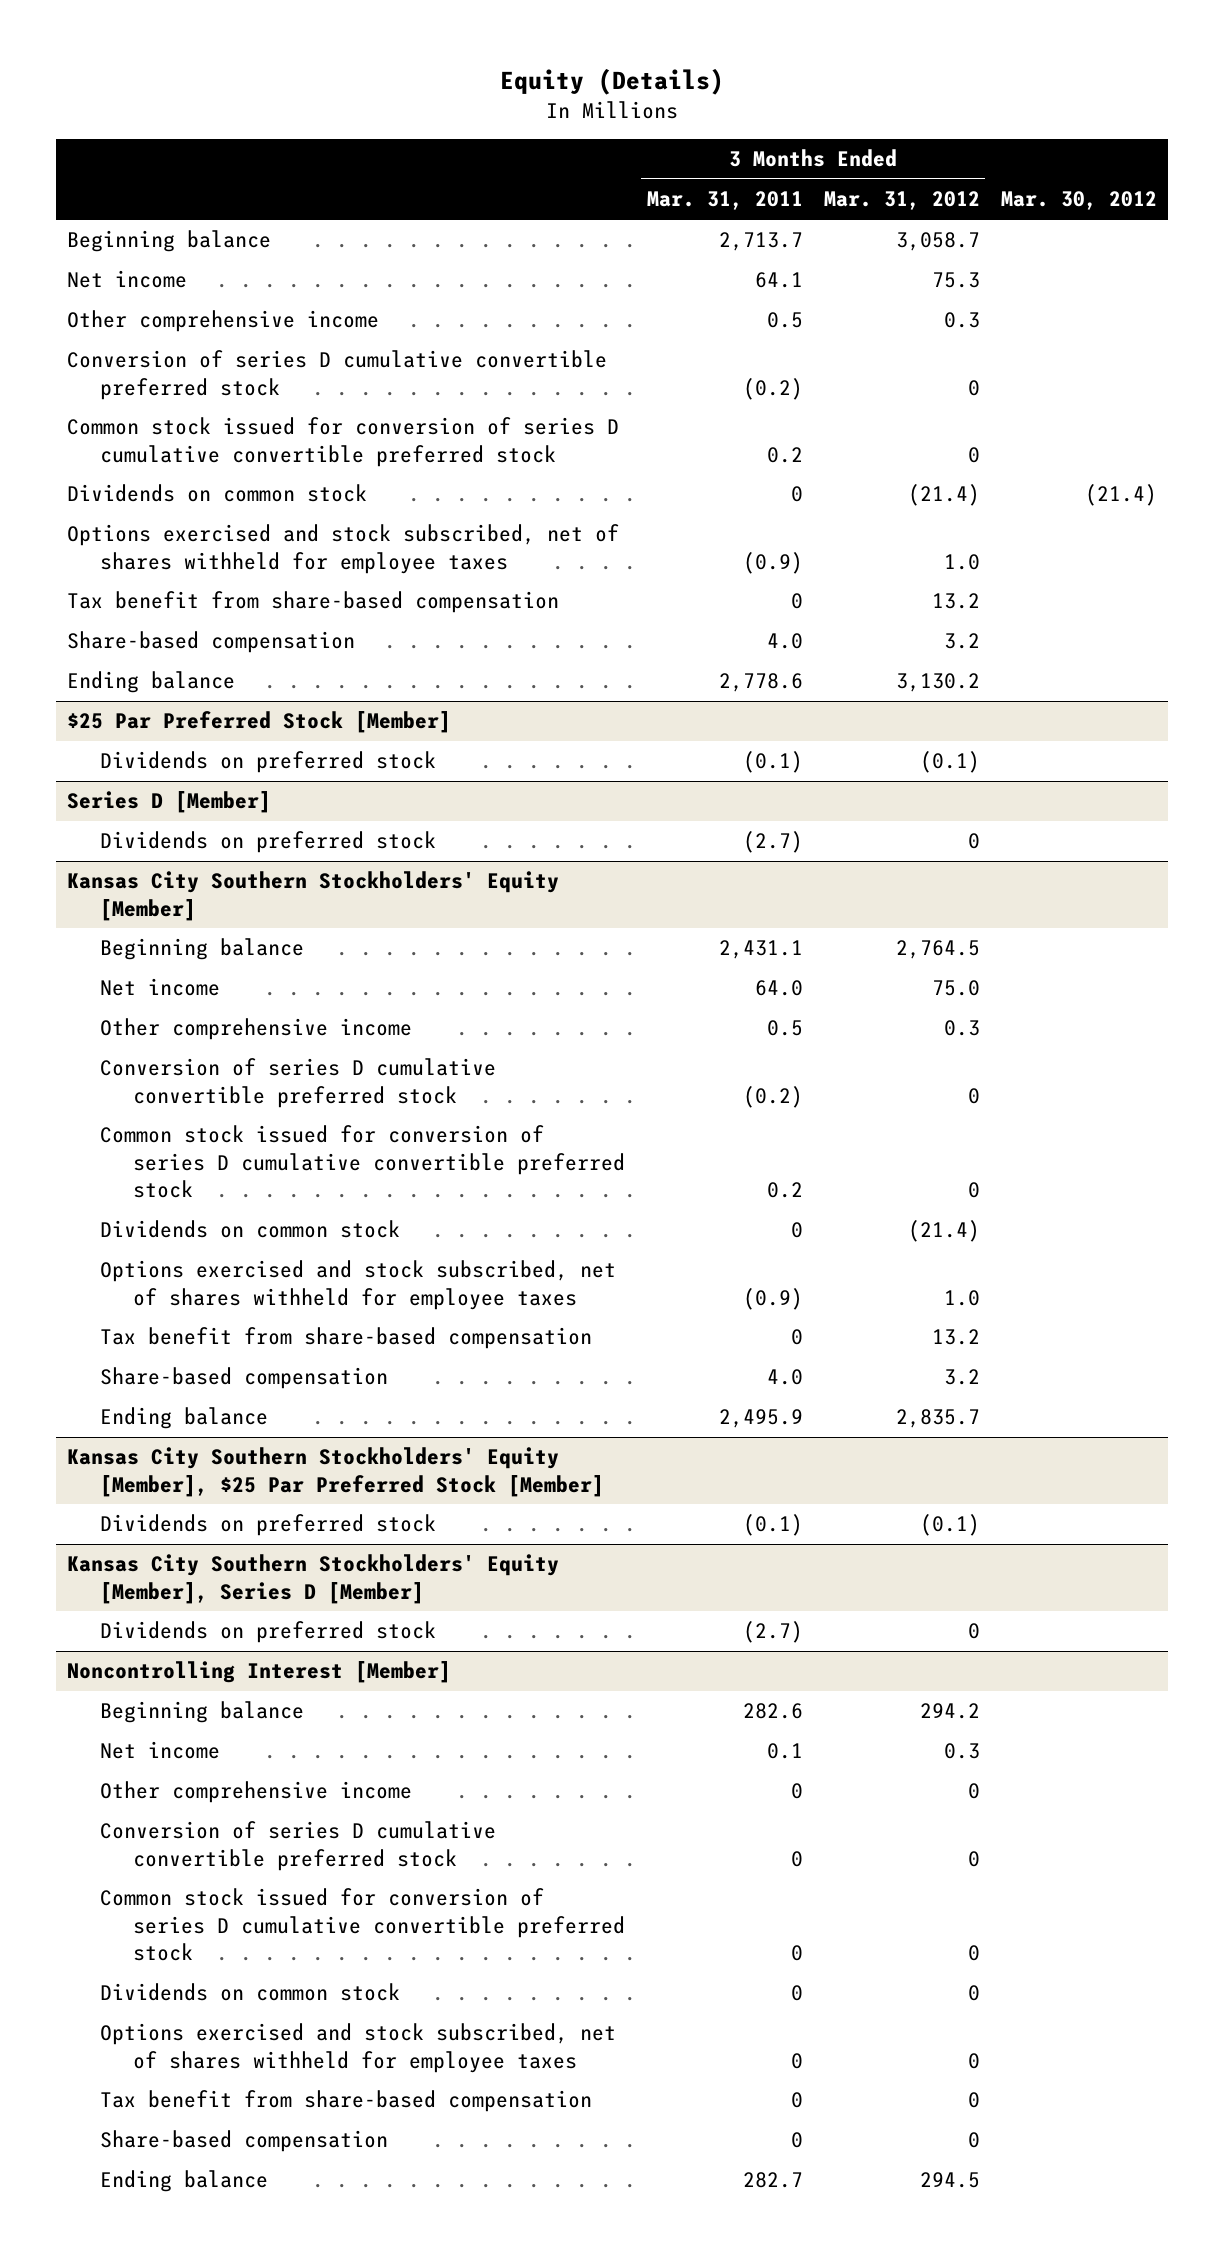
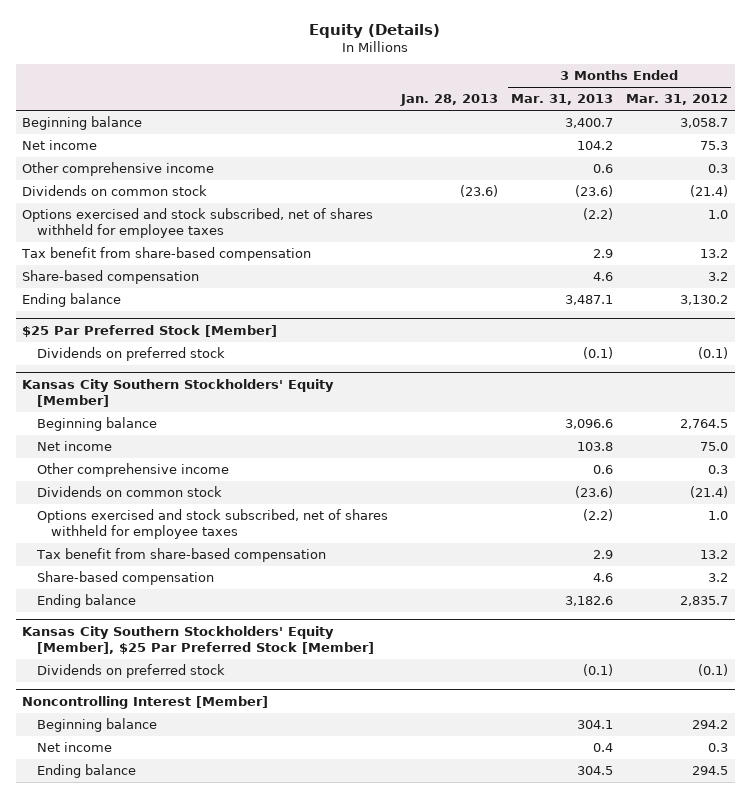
[646,191,803,211] Mar. 31, 2011 -> none
[1000,191,1157,211] Mar. 30, 2012 -> none
none -> [399,94,498,107] Jan. 28, 2013
none -> [510,94,613,106] Mar. 31, 2013
[66,350,607,400] Conversion of series D cumulative convertible preferred stock -> none
[66,417,619,467] Common stock issued for conversion of series D cumulative convertible preferred stock -> none
[66,791,271,814] Series D [Member] -> none
[100,831,437,854] Dividends on preferred stock -> none
[100,1058,497,1108] Conversion of series D cumulative convertible preferred stock -> none
[100,1125,626,1198] Common stock issued for conversion of series D cumulative convertible preferred stock -> none
[66,1554,559,1604] Kansas City Southern Stockholders' Equity [Member], Series D [Member] -> none
[100,1621,437,1644] Dividends on preferred stock -> none
[100,1781,413,1804] Other comprehensive income -> none
[100,1821,497,1871] Conversion of series D cumulative convertible preferred stock -> none
[100,1888,626,1961] Common stock issued for conversion of series D cumulative convertible preferred stock -> none
[100,1983,401,2002] Dividends on common stock -> none
[100,2023,617,2073] Options exercised and stock subscribed, net of shares withheld for employee taxes -> none
[100,2090,593,2113] Tax benefit from share-based compensation -> none
[100,2130,389,2153] Share-based compensation -> none

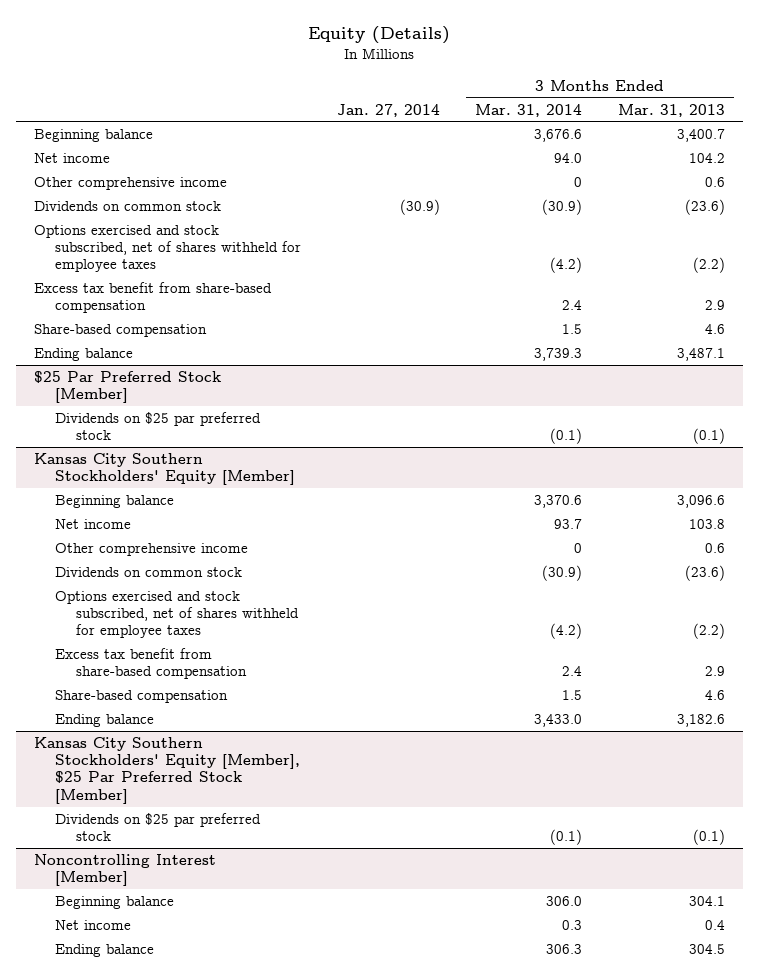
[399,94,498,107] Jan. 28, 2013 -> none
[625,94,728,106] Mar. 31, 2012 -> none
none -> [336,103,440,117] Jan. 27, 2014
none -> [475,103,583,117] Mar. 31, 2014
[21,247,312,262] Tax benefit from share-based compensation -> [33,282,272,314] Excess tax benefit from share-based compensation
[36,347,225,362] Dividends on preferred stock -> [54,412,261,441] Dividends on $25 par preferred stock
[35,548,326,563] Tax benefit from share-based compensation -> [54,648,248,680] Excess tax benefit from share-based compensation
[36,664,225,679] Dividends on preferred stock -> [54,813,261,842] Dividends on $25 par preferred stock

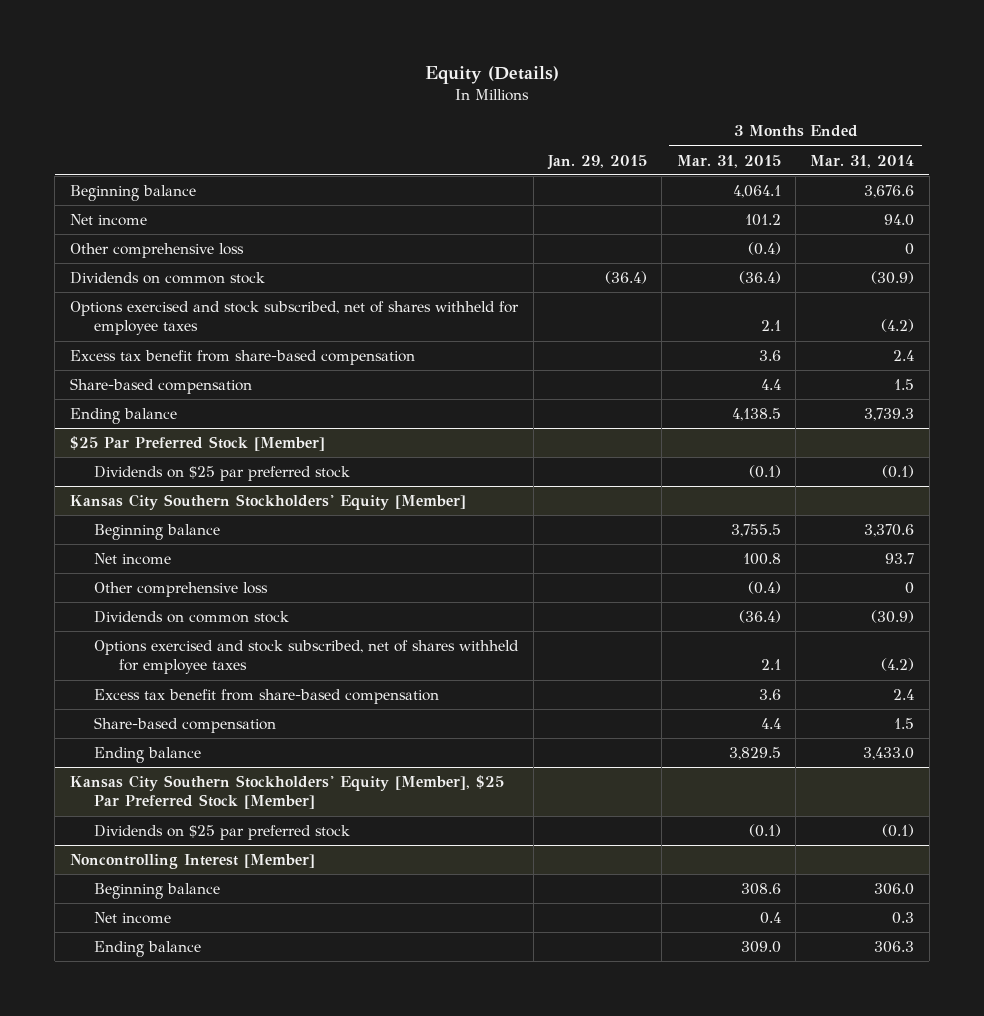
[336,103,440,117] Jan. 27, 2014 -> none
[617,103,725,117] Mar. 31, 2013 -> none
none -> [547,154,648,170] Jan. 29, 2015
none -> [676,154,781,168] Mar. 31, 2015
[33,177,227,191] Other comprehensive income -> [69,243,244,259] Other comprehensive loss
[54,543,248,557] Other comprehensive income -> [94,582,269,598] Other comprehensive loss

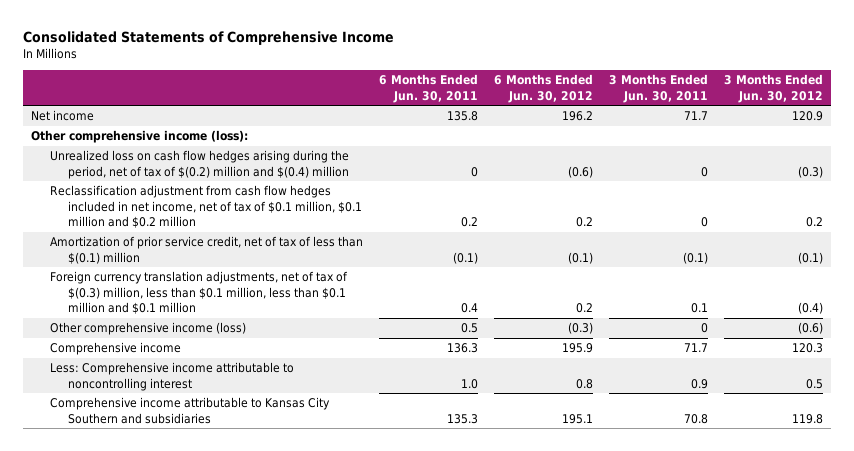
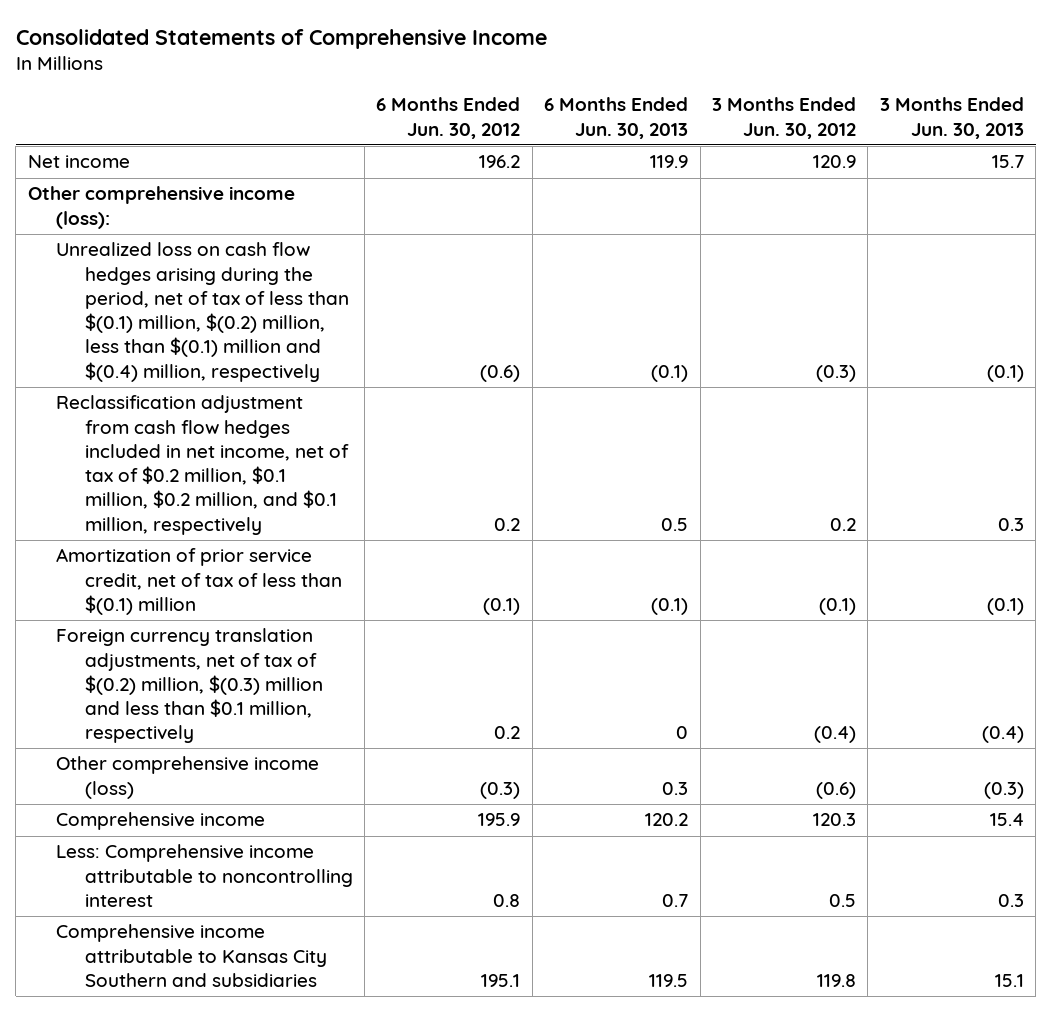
[378,74,478,103] 6 Months Ended Jun. 30, 2011 -> none
[609,74,709,103] 3 Months Ended Jun. 30, 2011 -> none
none -> [544,97,689,139] 6 Months Ended Jun. 30, 2013
none -> [879,97,1024,139] 3 Months Ended Jun. 30, 2013
[49,150,350,179] Unrealized loss on cash flow hedges arising during the period, net of tax of $(0.2) million and $(0.4) million -> [56,242,349,382] Unrealized loss on cash flow hedges arising during the period, net of tax of less than $(0.1) million, $(0.2) million, less than $(0.1) million and $(0.4) million, respectively
[49,185,363,229] Reclassification adjustment from cash flow hedges included in net income, net of tax of $0.1 million, $0.1 million and $0.2 million -> [56,395,349,535] Reclassification adjustment from cash flow hedges included in net income, net of tax of $0.2 million, $0.1 million, $0.2 million, and $0.1 million, respectively
[49,271,348,315] Foreign currency translation adjustments, net of tax of $(0.3) million, less than $0.1 million, less than $0.1 million and $0.1 million -> [56,628,323,744] Foreign currency translation adjustments, net of tax of $(0.2) million, $(0.3) million and less than $0.1 million, respectively

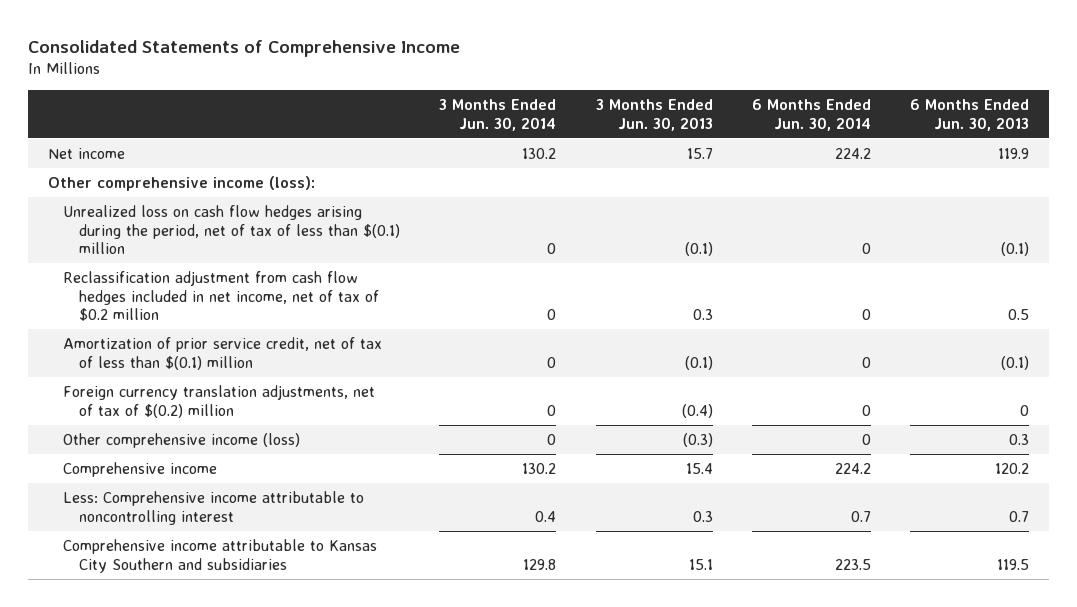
[376,97,521,139] 6 Months Ended Jun. 30, 2012 -> none
[711,97,856,139] 3 Months Ended Jun. 30, 2012 -> none
none -> [439,99,557,131] 3 Months Ended Jun. 30, 2014
none -> [751,99,871,131] 6 Months Ended Jun. 30, 2014
[56,242,349,382] Unrealized loss on cash flow hedges arising during the period, net of tax of less than $(0.1) million, $(0.2) million, less than $(0.1) million and $(0.4) million, respectively -> [63,204,400,255] Unrealized loss on cash flow hedges arising during the period, net of tax of less than $(0.1) million
[56,395,349,535] Reclassification adjustment from cash flow hedges included in net income, net of tax of $0.2 million, $0.1 million, $0.2 million, and $0.1 million, respectively -> [63,270,379,322] Reclassification adjustment from cash flow hedges included in net income, net of tax of $0.2 million
[56,628,323,744] Foreign currency translation adjustments, net of tax of $(0.2) million, $(0.3) million and less than $0.1 million, respectively -> [63,384,376,418] Foreign currency translation adjustments, net of tax of $(0.2) million

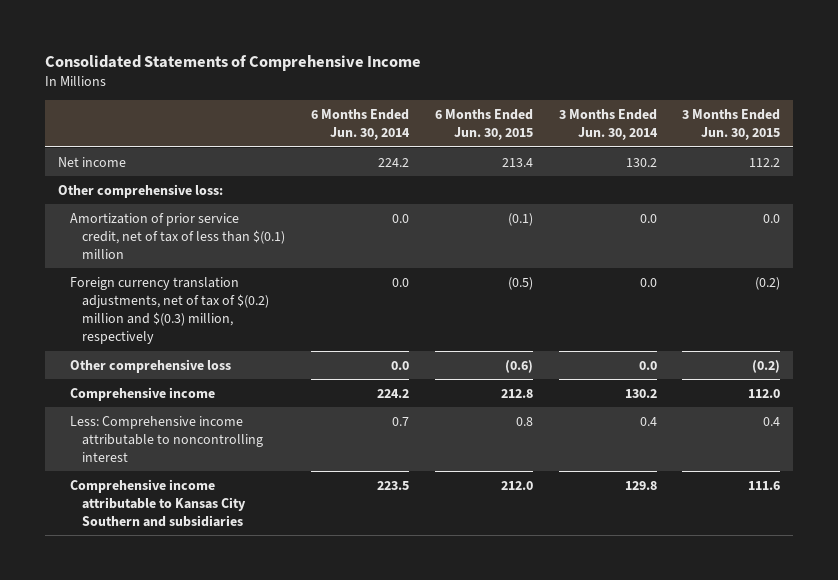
[595,99,713,131] 3 Months Ended Jun. 30, 2013 -> none
[910,99,1030,131] 6 Months Ended Jun. 30, 2013 -> none
none -> [434,109,533,141] 6 Months Ended Jun. 30, 2015
none -> [682,109,781,141] 3 Months Ended Jun. 30, 2015
[63,204,400,255] Unrealized loss on cash flow hedges arising during the period, net of tax of less than $(0.1) million -> none
[63,270,379,322] Reclassification adjustment from cash flow hedges included in net income, net of tax of $0.2 million -> none
[47,175,315,191] Other comprehensive income (loss): -> [57,183,223,198] Other comprehensive loss:
[547,356,557,368] 0 -> [639,213,657,223] 0.0
[861,356,871,368] 0 -> [391,213,409,223] 0.0
[63,384,376,418] Foreign currency translation adjustments, net of tax of $(0.2) million -> [69,276,269,345] Foreign currency translation adjustments, net of tax of $(0.2) million and $(0.3) million, respectively
[547,404,557,416] 0 -> [639,277,657,287] 0.0
[861,404,871,416] 0 -> [391,277,409,287] 0.0
[63,432,301,448] Other comprehensive income (loss) -> [69,358,231,373] Other comprehensive loss
[547,433,557,445] 0 -> [638,360,657,370] 0.0
[861,433,871,445] 0 -> [390,360,409,370] 0.0

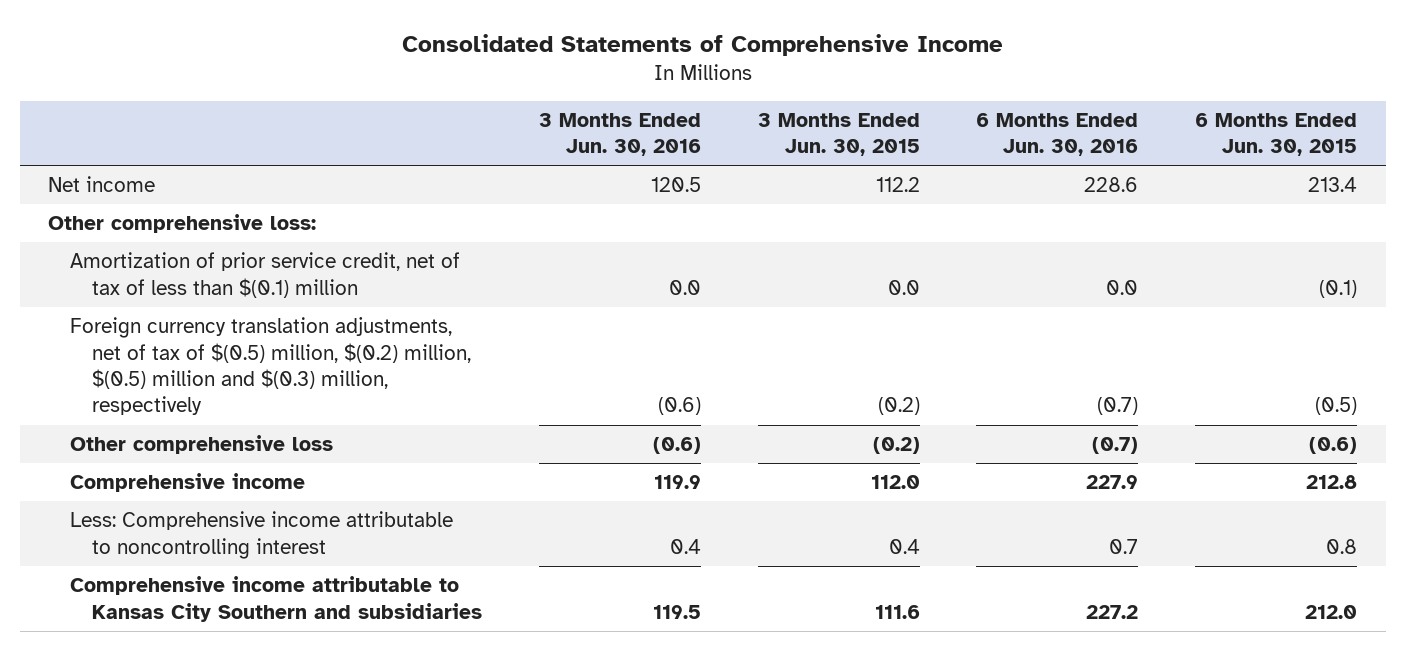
[310,109,410,141] 6 Months Ended Jun. 30, 2014 -> none
[558,109,658,141] 3 Months Ended Jun. 30, 2014 -> none
none -> [538,112,701,157] 3 Months Ended Jun. 30, 2016
none -> [976,112,1139,157] 6 Months Ended Jun. 30, 2016
[69,276,269,345] Foreign currency translation adjustments, net of tax of $(0.2) million and $(0.3) million, respectively -> [69,317,472,416] Foreign currency translation adjustments, net of tax of $(0.5) million, $(0.2) million, $(0.5) million and $(0.3) million, respectively

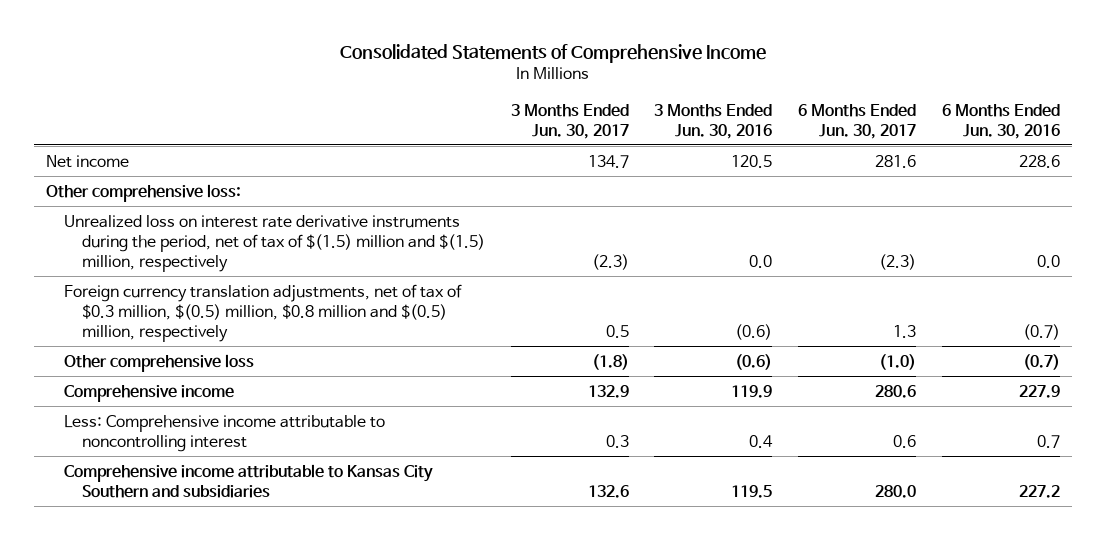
[757,112,920,157] 3 Months Ended Jun. 30, 2015 -> none
[1195,112,1358,157] 6 Months Ended Jun. 30, 2015 -> none
none -> [510,103,629,139] 3 Months Ended Jun. 30, 2017
none -> [798,103,917,139] 6 Months Ended Jun. 30, 2017
[69,252,460,298] Amortization of prior service credit, net of tax of less than $(0.1) million -> none
none -> [64,214,486,272] Unrealized loss on interest rate derivative instruments during the period, net of tax of $(1.5) million and $(1.5) million, respectively
[69,317,472,416] Foreign currency translation adjustments, net of tax of $(0.5) million, $(0.2) million, $(0.5) million and $(0.3) million, respectively -> [64,283,463,342] Foreign currency translation adjustments, net of tax of $0.3 million, $(0.5) million, $0.8 million and $(0.5) million, respectively

